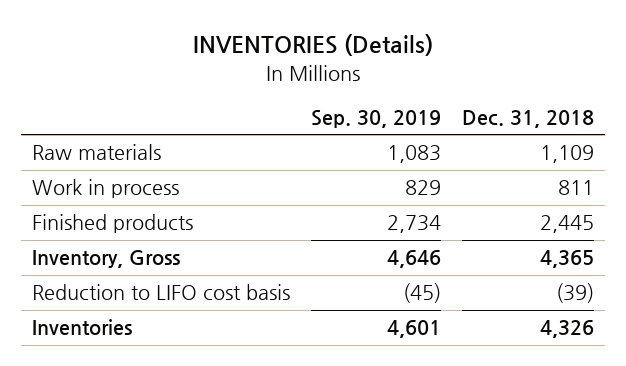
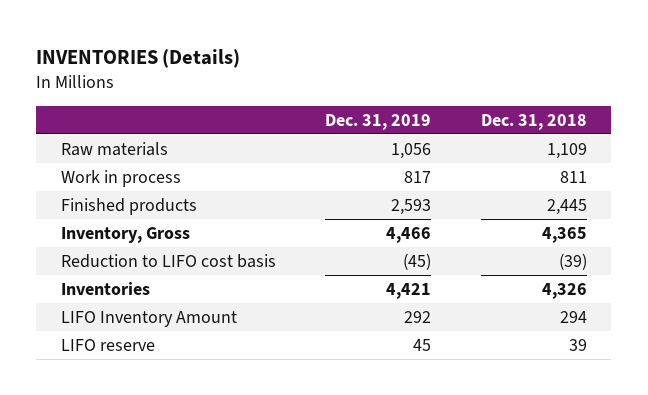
[311,110,442,129] Sep. 30, 2019 -> none
none -> [325,113,432,130] Dec. 31, 2019
none -> [61,310,238,327] LIFO Inventory Amount
none -> [61,338,156,351] LIFO reserve

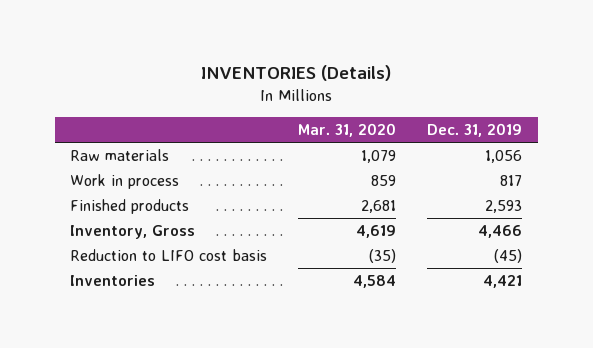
[480,113,587,130] Dec. 31, 2018 -> none
none -> [298,123,397,138] Mar. 31, 2020
[61,310,238,327] LIFO Inventory Amount -> none
[61,338,156,351] LIFO reserve -> none

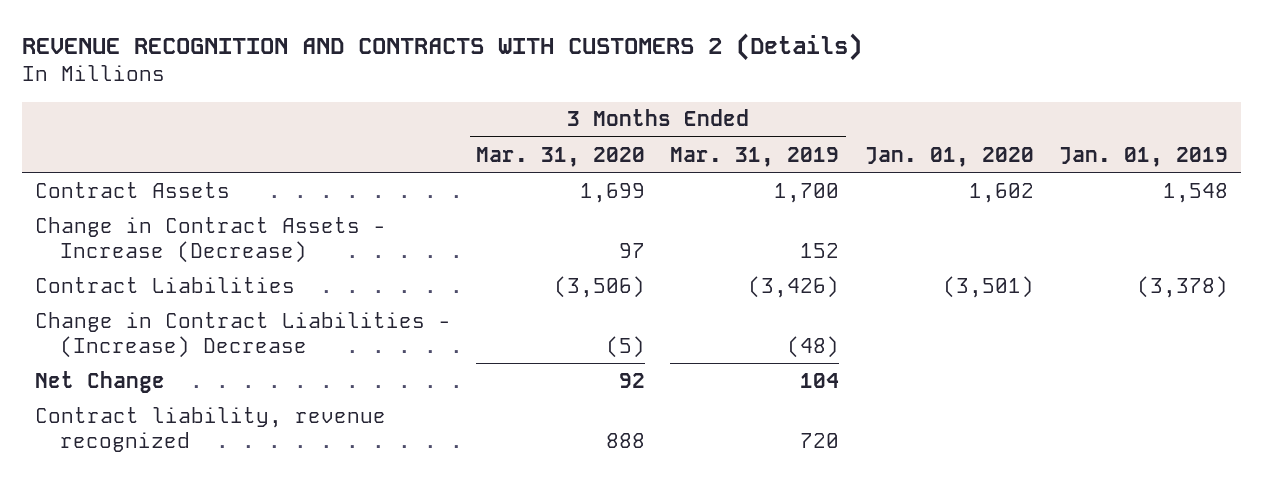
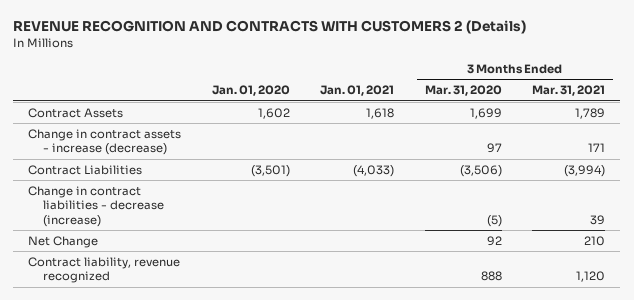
[670,146,840,167] Mar. 31, 2019 -> none
[1059,146,1229,167] Jan. 01, 2019 -> none
none -> [320,85,395,97] Jan. 01, 2021
none -> [532,85,606,97] Mar. 31, 2021
[34,216,386,263] Change in Contract Assets - Increase (Decrease) -> [28,128,182,156] Change in contract assets - increase (decrease)
[34,311,451,358] Change in Contract Liabilities - (Increase) Decrease -> [28,185,165,227] Change in contract liabilities - decrease (increase)

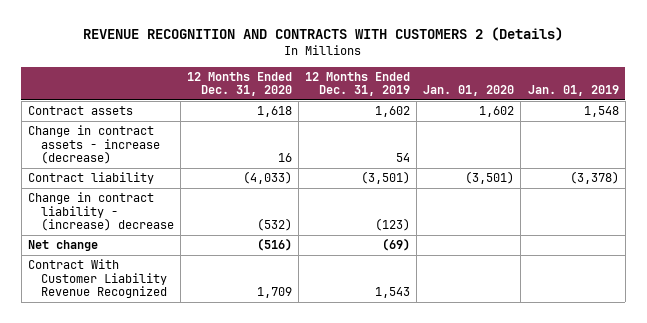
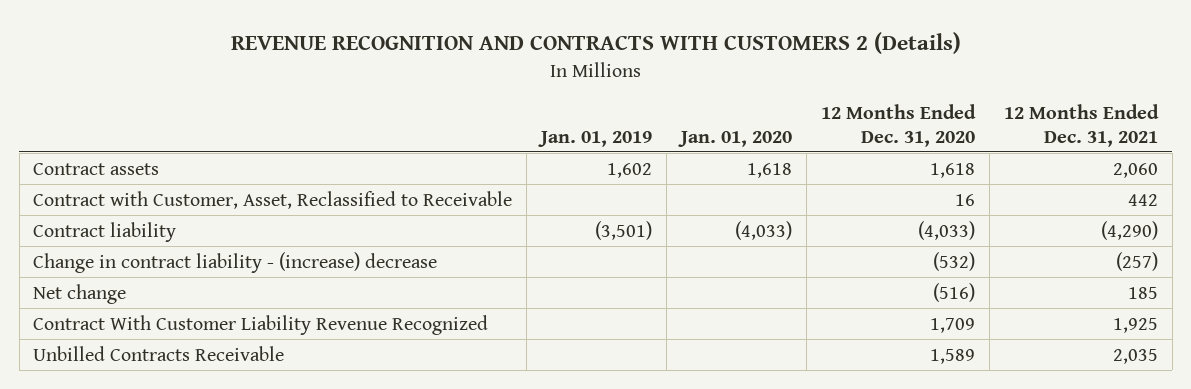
[305,71,411,97] 12 Months Ended Dec. 31, 2019 -> none
none -> [1003,104,1159,147] 12 Months Ended Dec. 31, 2021
[479,106,515,118] 1,602 -> [747,162,793,178] 1,618
[583,106,619,118] 1,548 -> [607,162,653,178] 1,602
[28,125,160,165] Change in contract assets - increase (decrease) -> [33,190,513,209] Contract with Customer, Asset, Reclassified to Receivable
[465,171,515,185] (3,501) -> [735,220,793,240] (4,033)
[569,171,619,185] (3,378) -> [595,220,653,240] (3,501)
none -> [33,345,285,361] Unbilled Contracts Receivable

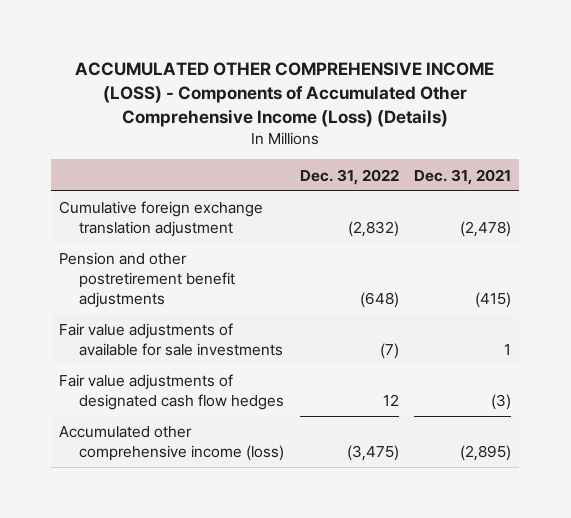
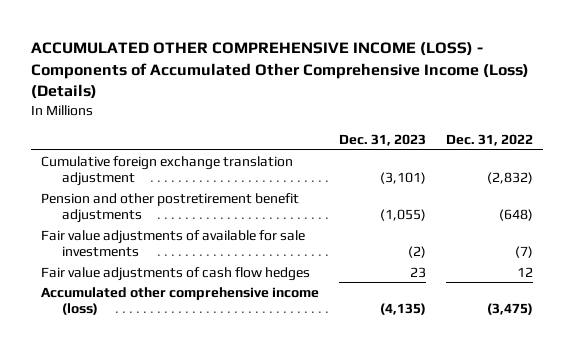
[414,168,512,185] Dec. 31, 2021 -> none
none -> [339,133,427,146] Dec. 31, 2023
[59,374,285,410] Fair value adjustments of designated cash flow hedges -> [41,266,311,281] Fair value adjustments of cash flow hedges

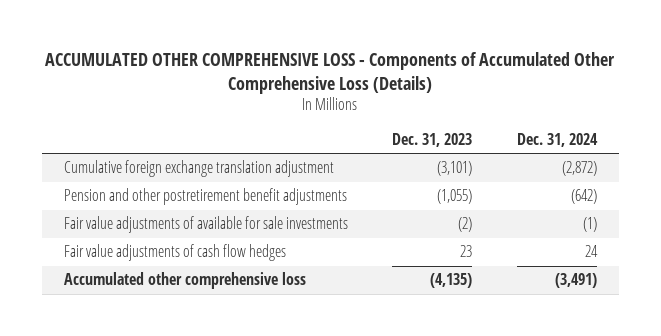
[31,42,530,100] ACCUMULATED OTHER COMPREHENSIVE INCOME (LOSS) - Components of Accumulated Other Comprehensive Income (Loss) (Details) -> [45,51,616,94] ACCUMULATED OTHER COMPREHENSIVE LOSS - Components of Accumulated Other Comprehensive Loss (Details)
[446,133,534,146] Dec. 31, 2022 -> none
none -> [516,132,598,147] Dec. 31, 2024
[41,286,320,315] Accumulated other comprehensive income (loss) -> [64,272,307,290] Accumulated other comprehensive loss

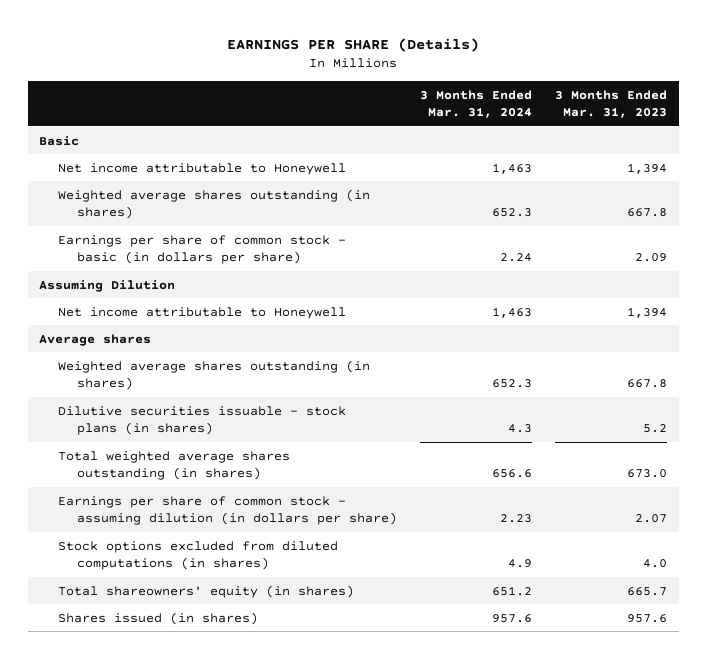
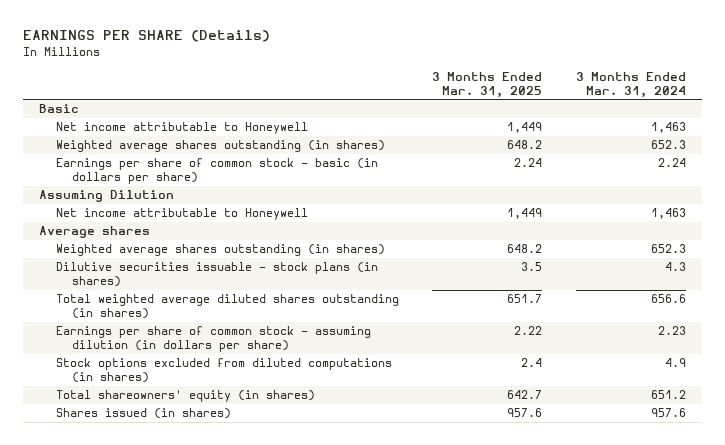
[555,89,668,118] 3 Months Ended Mar. 31, 2023 -> none
none -> [432,71,543,98] 3 Months Ended Mar. 31, 2025
[58,450,291,480] Total weighted average shares outstanding (in shares) -> [55,294,399,320] Total weighted average diluted shares outstanding (in shares)

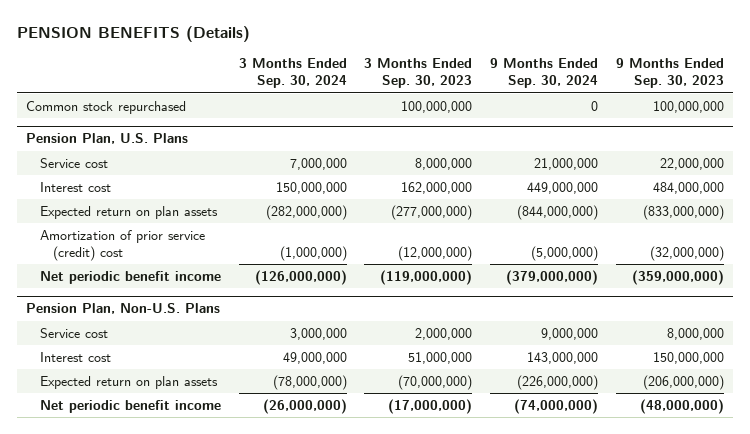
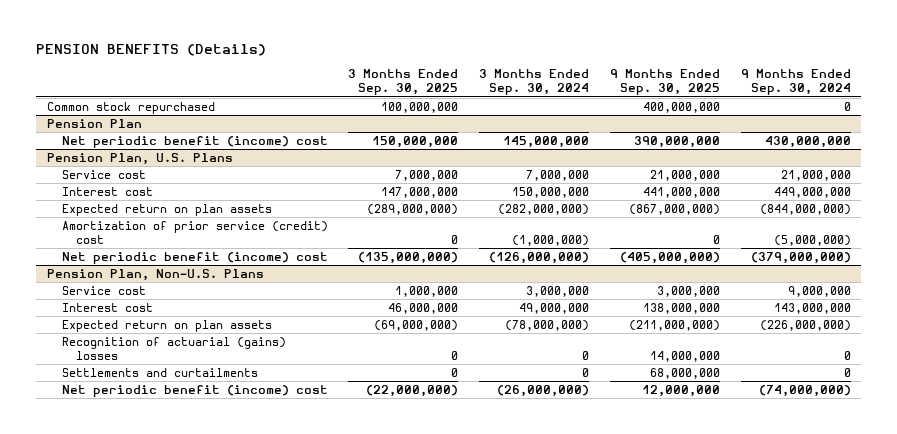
[364,58,473,89] 3 Months Ended Sep. 30, 2023 -> none
[615,58,724,89] 9 Months Ended Sep. 30, 2023 -> none
none -> [348,69,459,96] 3 Months Ended Sep. 30, 2025
none -> [609,69,720,96] 9 Months Ended Sep. 30, 2025
none -> [46,118,142,128] Pension Plan
none -> [61,135,328,148] Net periodic benefit (income) cost
[39,270,221,284] Net periodic benefit income -> [61,251,328,264] Net periodic benefit (income) cost
none -> [61,336,286,360] Recognition of actuarial (gains) losses
none -> [61,367,258,377] Settlements and curtailments
[39,399,221,413] Net periodic benefit income -> [61,384,328,397] Net periodic benefit (income) cost

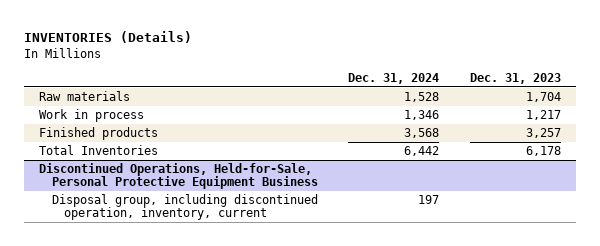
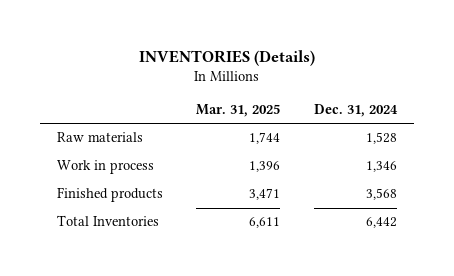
[469,73,561,85] Dec. 31, 2023 -> none
none -> [196,104,281,118] Mar. 31, 2025
[39,162,318,190] Discontinued Operations, Held-for-Sale, Personal Protective Equipment Business -> none
[51,193,318,221] Disposal group, including discontinued operation, inventory, current -> none

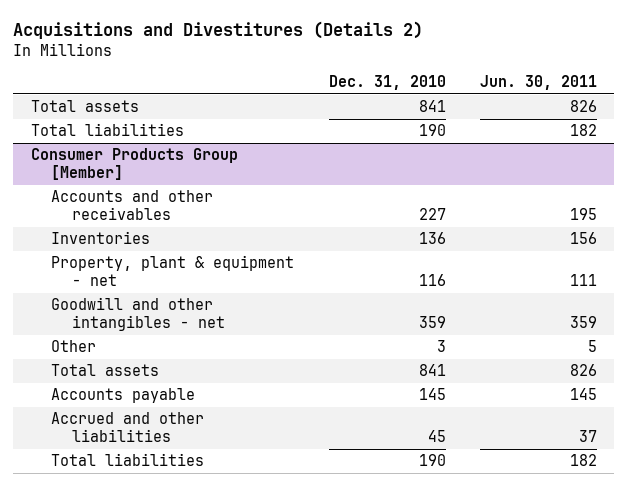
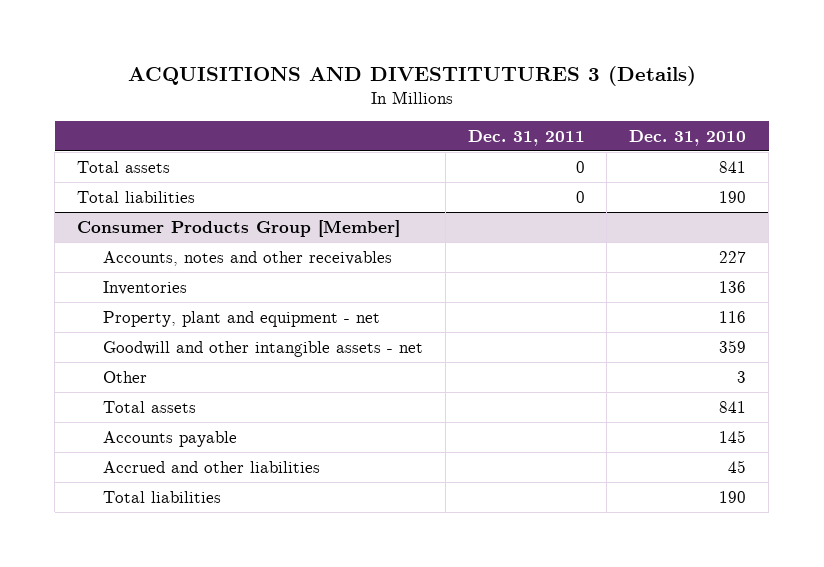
[13,20,424,39] Acquisitions and Divestitures (Details 2) -> [127,66,696,87] ACQUISITIONS AND DIVESTITUTURES 3 (Details)
[480,75,598,91] Jun. 30, 2011 -> none
none -> [467,130,585,147] Dec. 31, 2011
[51,190,214,221] Accounts and other receivables -> [102,250,392,266] Accounts, notes and other receivables
[51,255,295,287] Property, plant & equipment - net -> [102,310,380,327] Property, plant and equipment - net
[51,297,226,332] Goodwill and other intangibles - net -> [102,340,423,357] Goodwill and other intangible assets - net

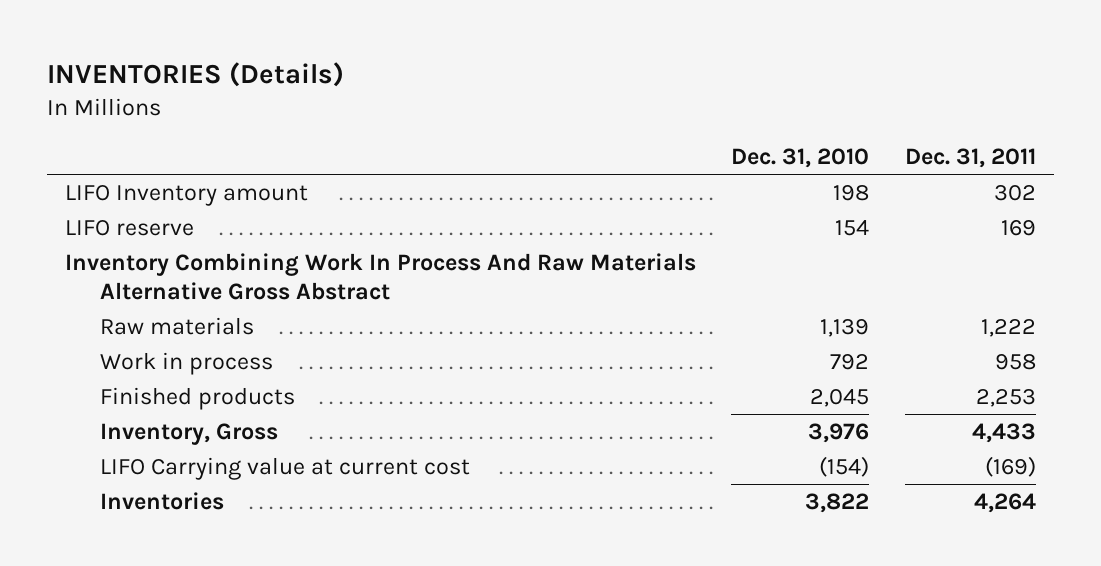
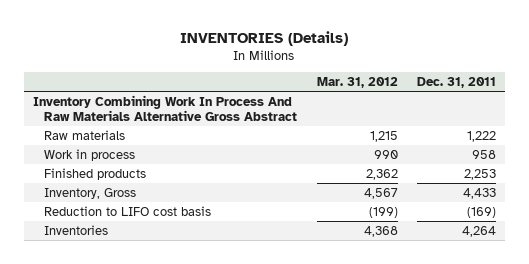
[731,148,870,169] Dec. 31, 2010 -> none
none -> [316,77,398,89] Mar. 31, 2012
[64,184,308,206] LIFO Inventory amount -> none
[64,219,194,236] LIFO reserve -> none
[99,456,470,480] LIFO Carrying value at current cost -> [44,205,212,216] Reduction to LIFO cost basis

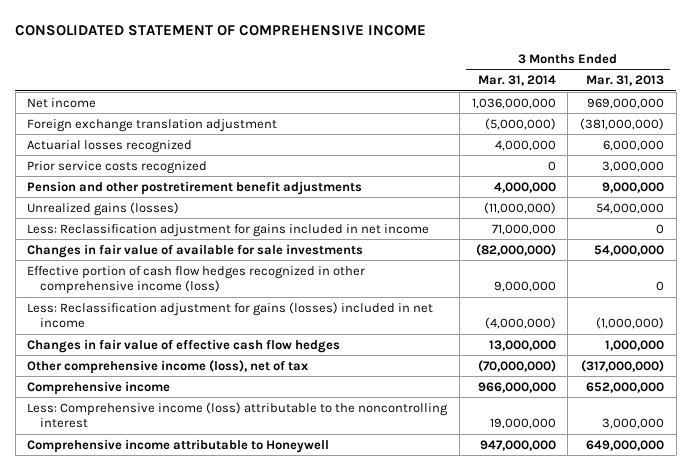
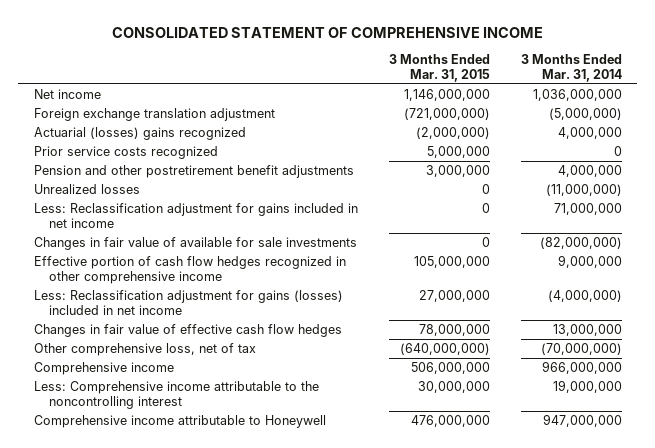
[585,75,664,87] Mar. 31, 2013 -> none
none -> [388,54,490,82] 3 Months Ended Mar. 31, 2015
[27,139,193,153] Actuarial losses recognized -> [33,127,246,141] Actuarial (losses) gains recognized
[27,201,180,216] Unrealized gains (losses) -> [33,184,140,195] Unrealized losses
[27,265,366,295] Effective portion of cash flow hedges recognized in other comprehensive income (loss) -> [33,256,346,284] Effective portion of cash flow hedges recognized in other comprehensive income
[27,359,309,374] Other comprehensive income (loss), net of tax -> [33,343,256,357] Other comprehensive loss, net of tax
[27,401,449,429] Less: Comprehensive income (loss) attributable to the noncontrolling interest -> [33,381,319,409] Less: Comprehensive income attributable to the noncontrolling interest

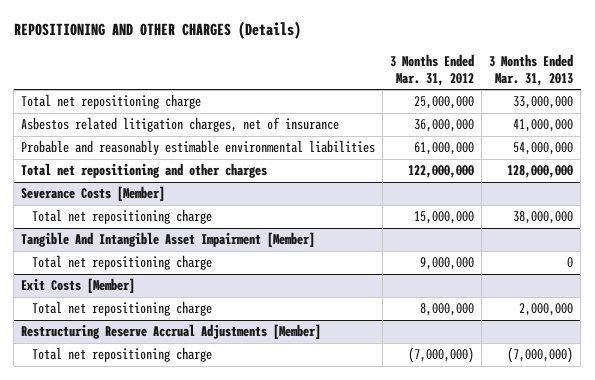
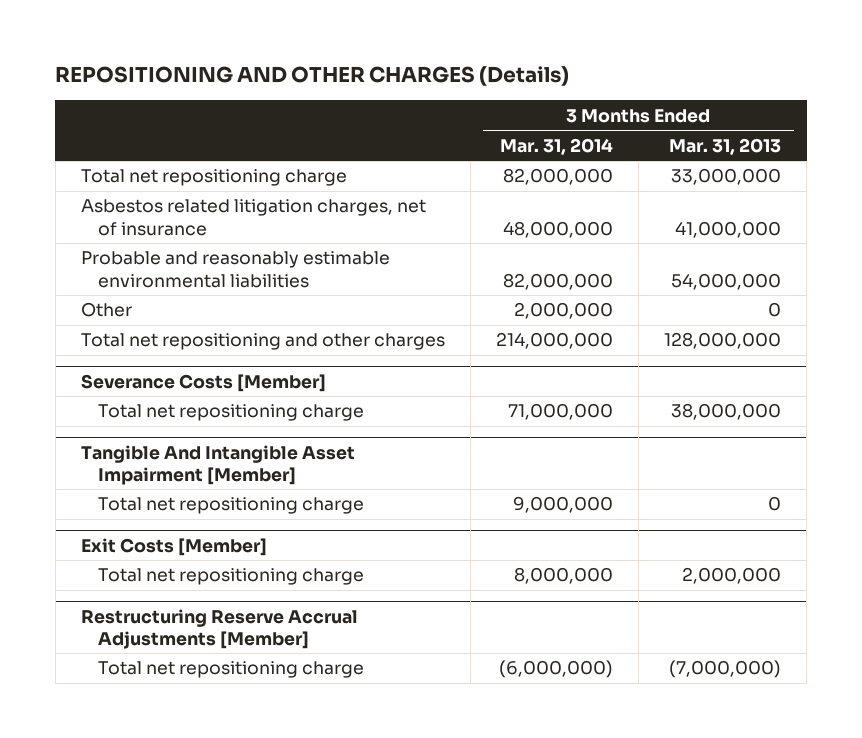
[390,53,475,86] 3 Months Ended Mar. 31, 2012 -> none
none -> [499,137,613,155] Mar. 31, 2014
none -> [80,302,132,318] Other

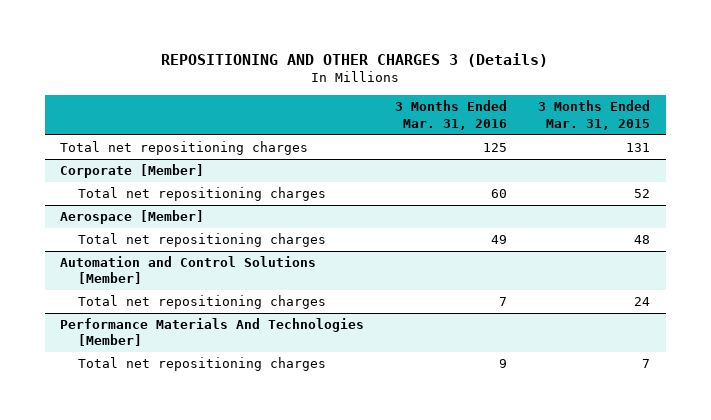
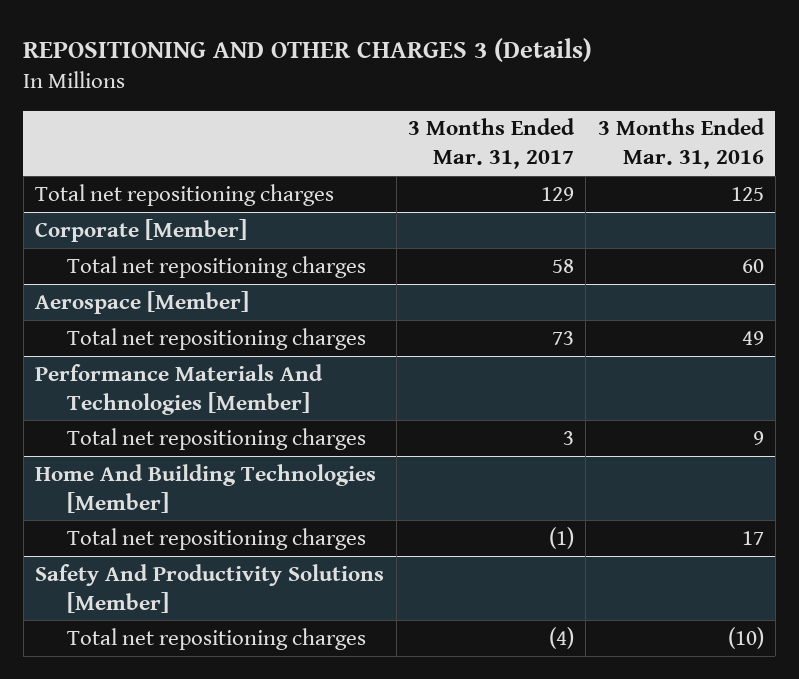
[538,100,651,130] 3 Months Ended Mar. 31, 2015 -> none
none -> [407,118,575,170] 3 Months Ended Mar. 31, 2017
[60,256,317,285] Automation and Control Solutions [Member] -> none
[77,295,326,310] Total net repositioning charges -> none
none -> [35,463,377,513] Home And Building Technologies [Member]
none -> [66,527,366,550] Total net repositioning charges
none -> [35,563,385,613] Safety And Productivity Solutions [Member]
none -> [66,627,366,650] Total net repositioning charges

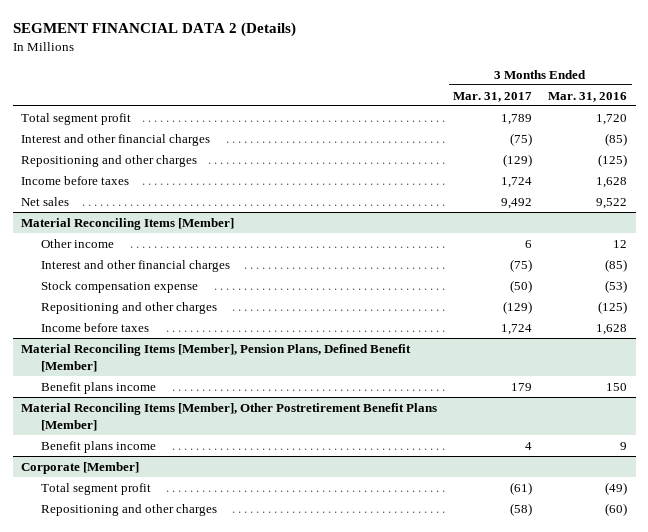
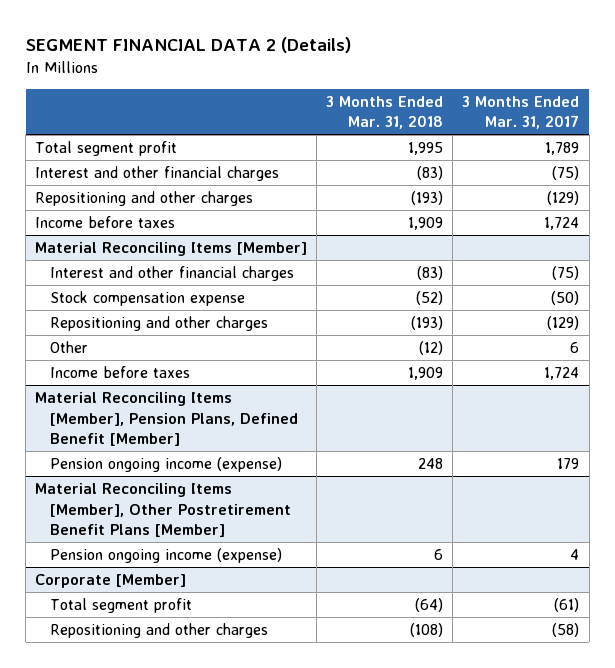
[548,91,628,102] Mar. 31, 2016 -> none
none -> [326,95,444,130] 3 Months Ended Mar. 31, 2018
[20,196,69,206] Net sales -> none
[40,238,114,248] Other income -> none
none -> [50,340,89,353] Other
[40,381,156,394] Benefit plans income -> [50,456,283,472] Pension ongoing income (expense)
[40,440,156,453] Benefit plans income -> [50,547,283,563] Pension ongoing income (expense)

